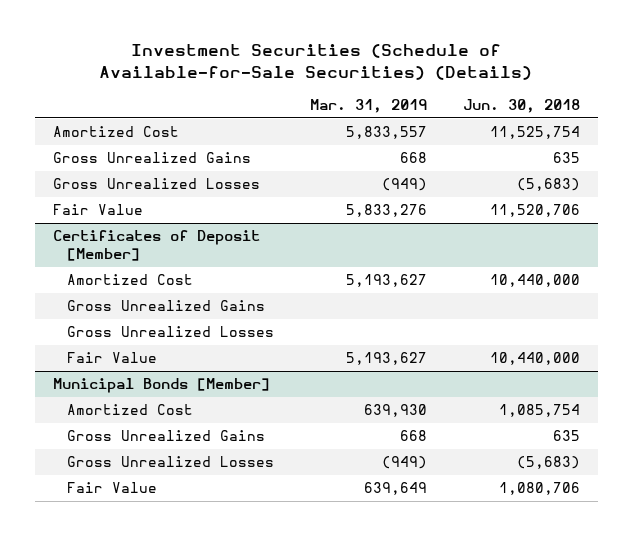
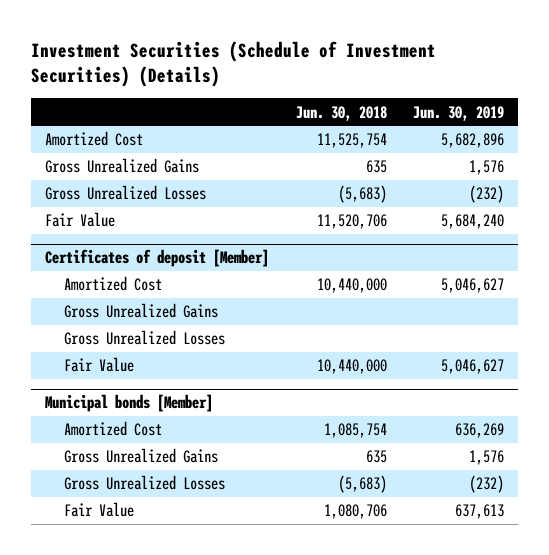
[99,44,533,80] Investment Securities (Schedule of Available-for-Sale Securities) (Details) -> [31,40,437,88] Investment Securities (Schedule of Investment Securities) (Details)
[309,98,427,113] Mar. 31, 2019 -> none
none -> [413,105,505,121] Jun. 30, 2019
[52,230,260,261] Certificates of Deposit [Member] -> [44,249,269,268] Certificates of deposit [Member]
[52,378,270,394] Municipal Bonds [Member] -> [44,394,213,413] Municipal bonds [Member]

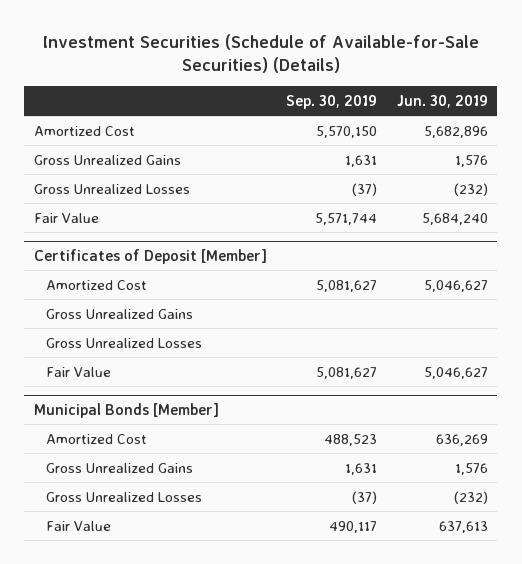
[31,40,437,88] Investment Securities (Schedule of Investment Securities) (Details) -> [42,33,479,74] Investment Securities (Schedule of Available-for-Sale Securities) (Details)
[295,105,387,121] Jun. 30, 2018 -> none
none -> [286,94,378,109] Sep. 30, 2019
[44,249,269,268] Certificates of deposit [Member] -> [33,248,267,264] Certificates of Deposit [Member]
[44,394,213,413] Municipal bonds [Member] -> [33,402,219,418] Municipal Bonds [Member]

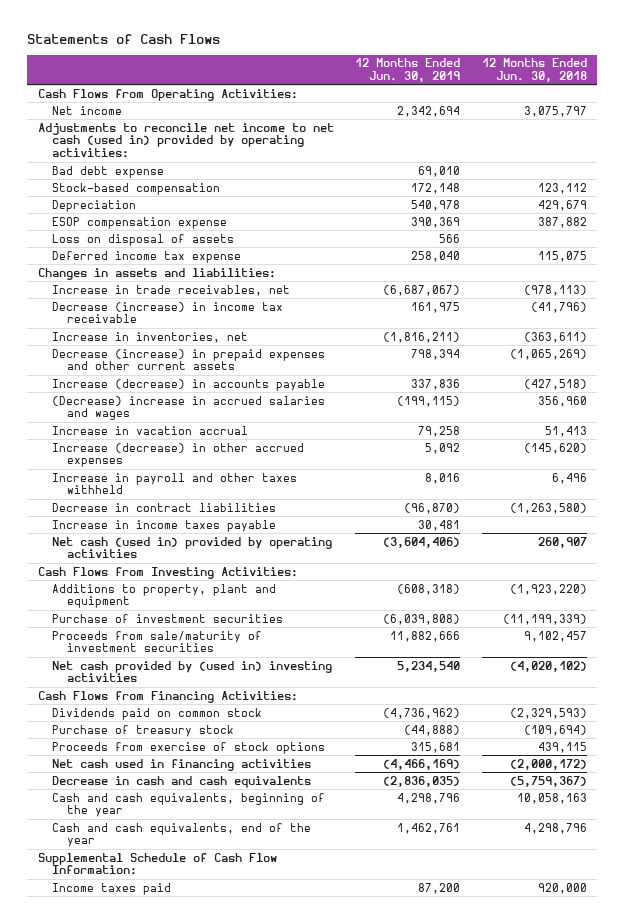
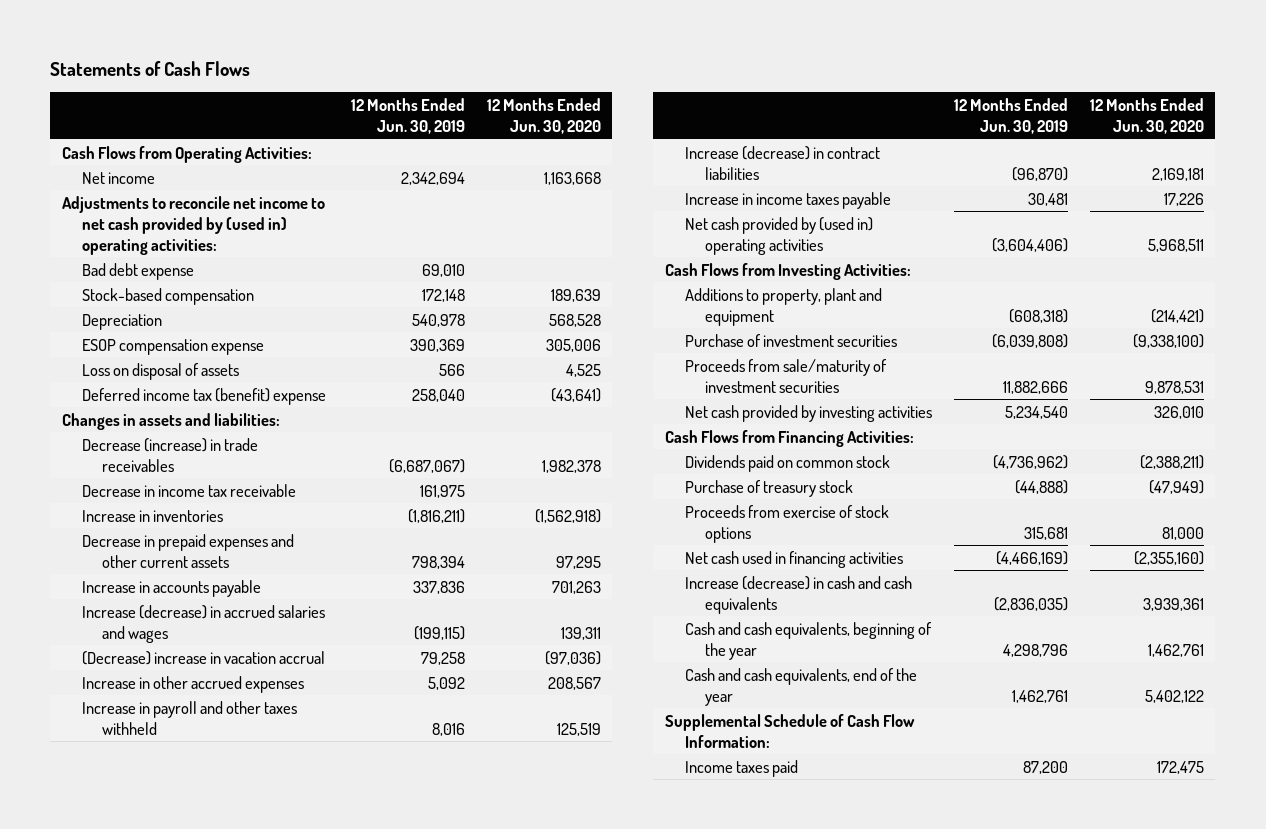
[481,58,587,82] 12 Months Ended Jun. 30, 2018 -> none
none -> [487,98,602,135] 12 Months Ended Jun. 30, 2020
[37,122,334,159] Adjustments to reconcile net income to net cash (used in) provided by operating activities: -> [61,195,325,255] Adjustments to reconcile net income to net cash provided by (used in) operating activities:
[52,250,242,263] Deferred income tax expense -> [81,387,326,405] Deferred income tax (benefit) expense
[52,284,291,296] Increase in trade receivables, net -> [81,437,258,472] Decrease (increase) in trade receivables
[52,301,284,324] Decrease (increase) in income tax receivable -> [81,483,296,497] Decrease in income tax receivable
[52,331,249,343] Increase in inventories, net -> [81,509,223,522] Increase in inventories
[52,348,326,371] Decrease (increase) in prepaid expenses and other current assets -> [81,533,294,568] Decrease in prepaid expenses and other current assets
[52,378,326,391] Increase (decrease) in accounts payable -> [81,579,261,597] Increase in accounts payable
[52,395,326,421] (Decrease) increase in accrued salaries and wages -> [81,604,325,643] Increase (decrease) in accrued salaries and wages
[52,425,249,435] Increase in vacation accrual -> [81,650,325,665] (Decrease) increase in vacation accrual
[52,442,305,468] Increase (decrease) in other accrued expenses -> [81,675,304,693] Increase in other accrued expenses
[52,502,277,512] Decrease in contract liabilities -> [684,145,880,180] Increase (decrease) in contract liabilities
[52,536,333,559] Net cash (used in) provided by operating activities -> [684,216,873,255] Net cash provided by (used in) operating activities
[52,660,333,683] Net cash provided by (used in) investing activities -> [684,404,932,422] Net cash provided by investing activities
[52,775,312,788] Decrease in cash and cash equivalents -> [684,575,912,614] Increase (decrease) in cash and cash equivalents

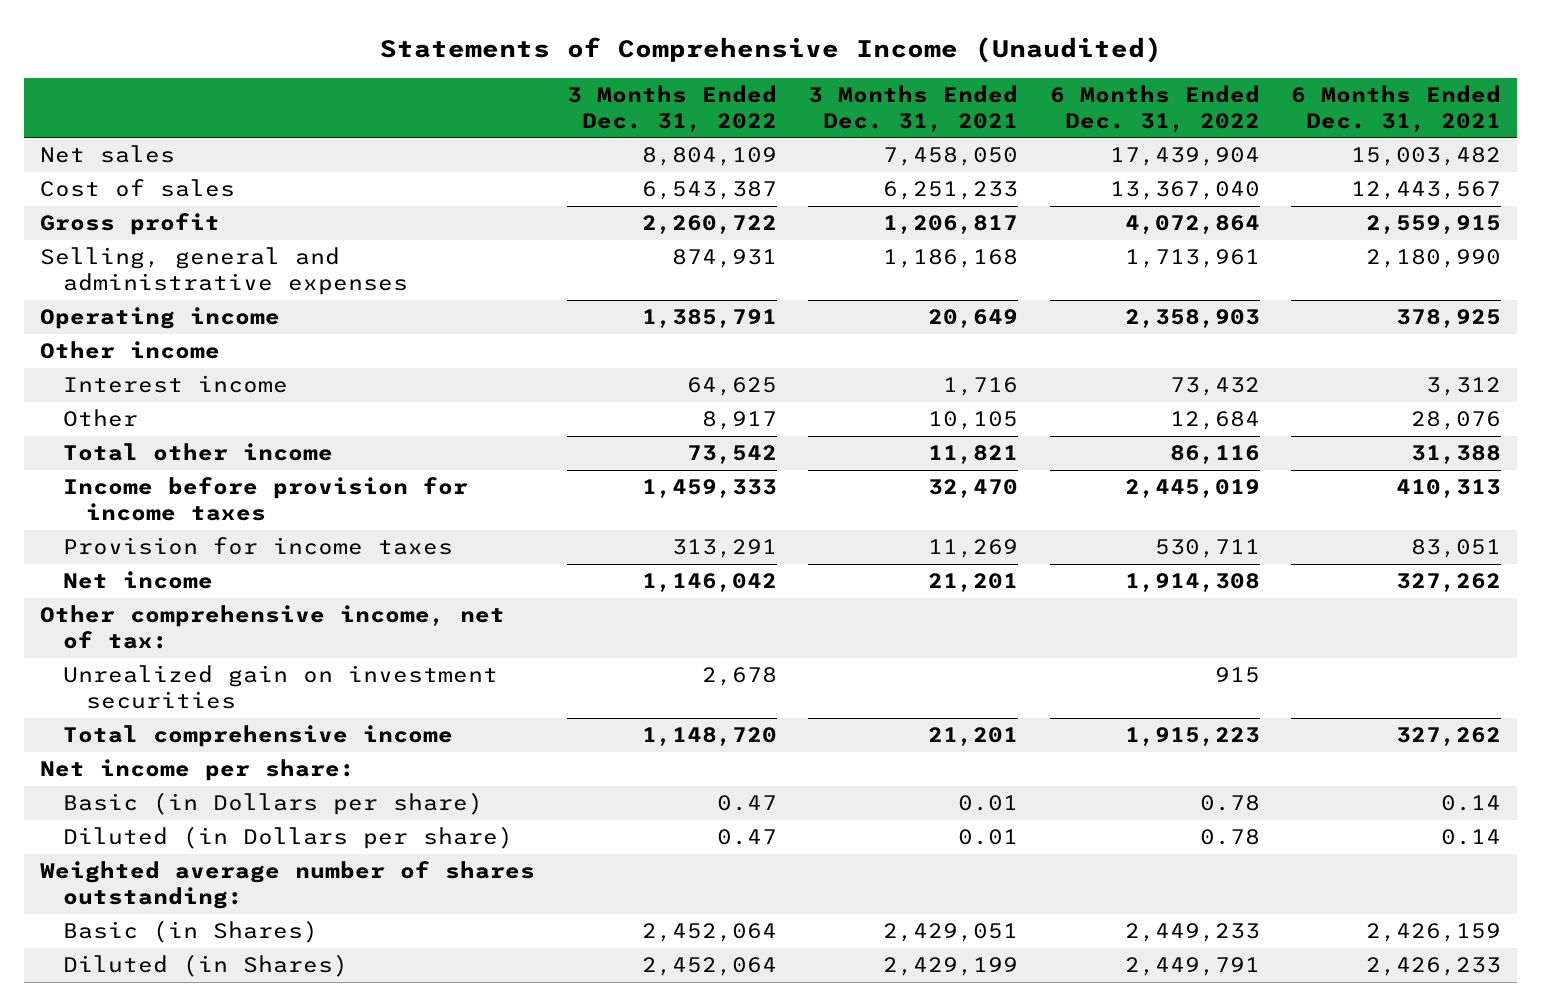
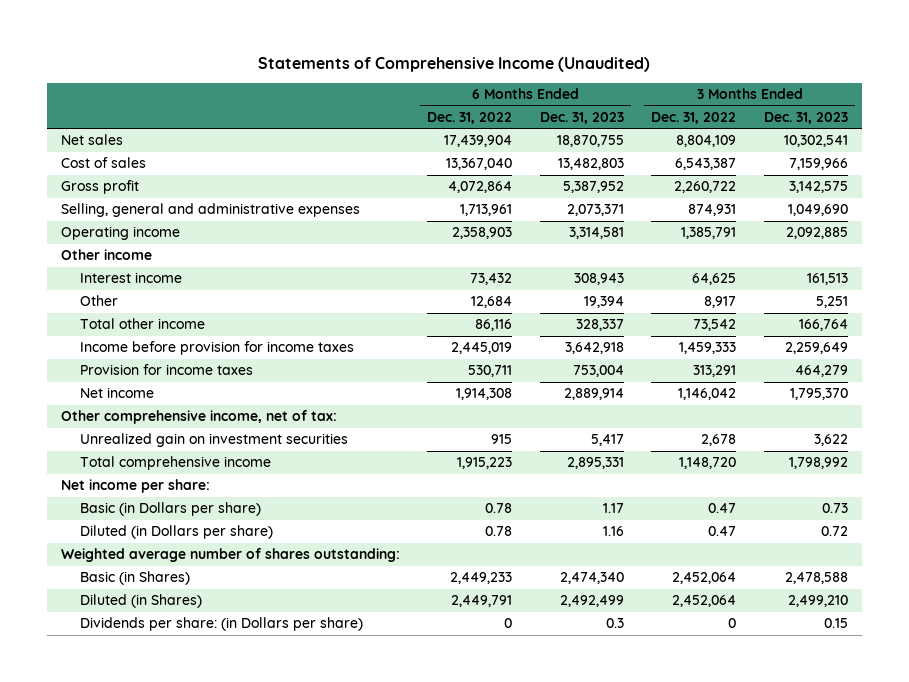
[808,84,1019,132] 3 Months Ended Dec. 31, 2021 -> none
[1291,84,1502,132] 6 Months Ended Dec. 31, 2021 -> none
none -> [539,112,624,125] Dec. 31, 2023
none -> [763,112,848,125] Dec. 31, 2023
none -> [79,617,363,632] Dividends per share: (in Dollars per share)

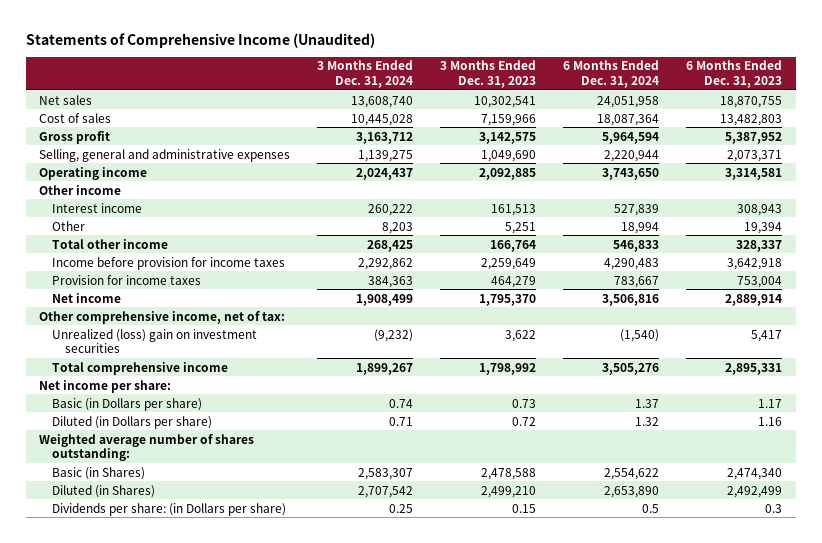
[427,112,513,125] Dec. 31, 2022 -> none
[651,112,737,125] Dec. 31, 2022 -> none
none -> [317,60,414,88] 3 Months Ended Dec. 31, 2024
none -> [563,60,660,88] 6 Months Ended Dec. 31, 2024
[79,433,348,448] Unrealized gain on investment securities -> [52,328,258,354] Unrealized (loss) gain on investment securities

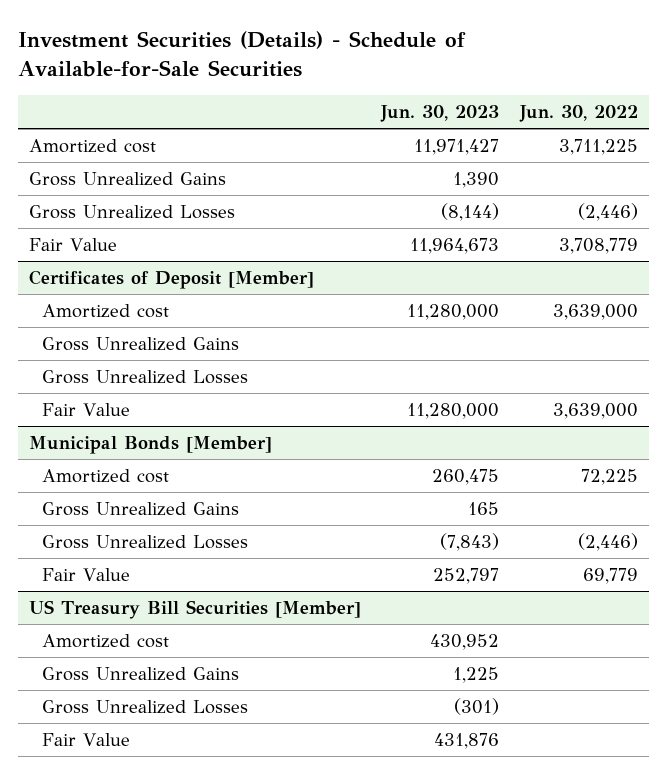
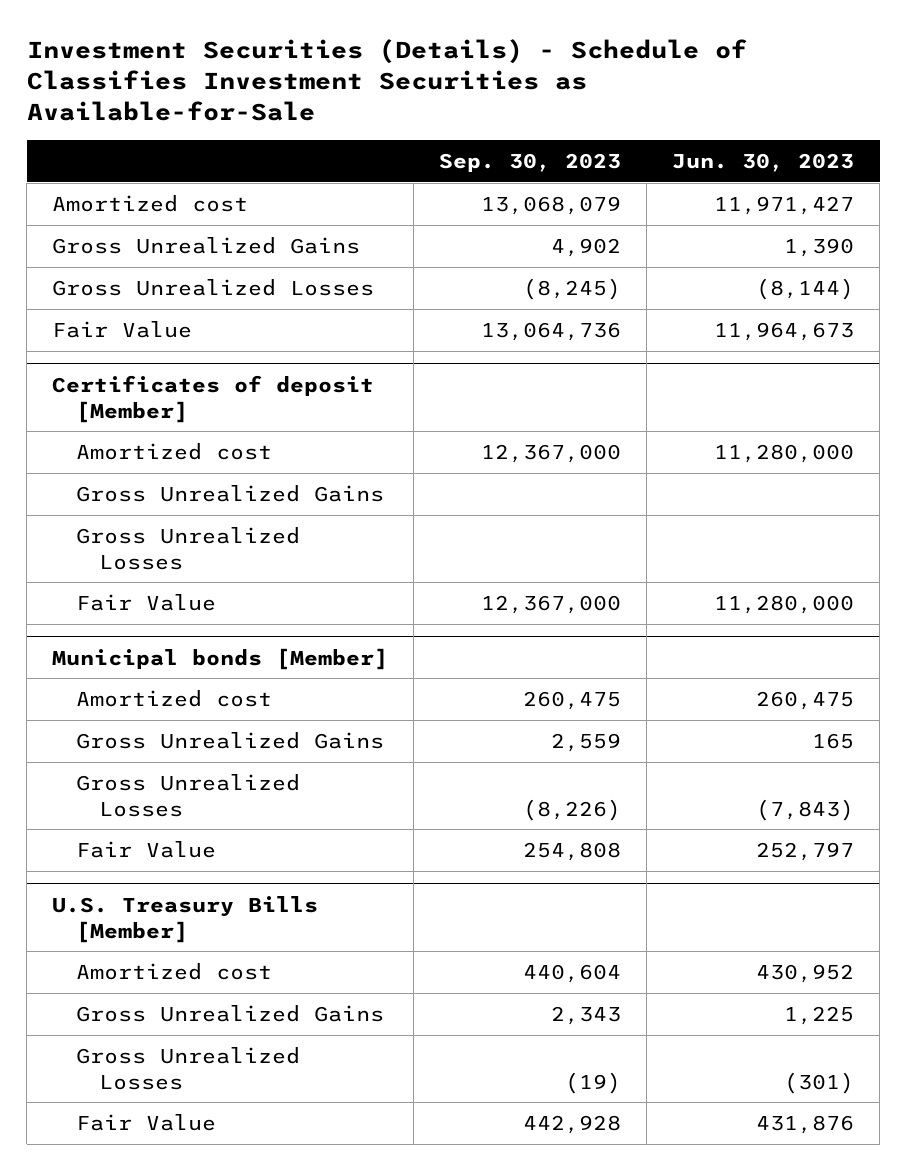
[18,31,467,78] Investment Securities (Details) - Schedule of Available-for-Sale Securities -> [26,38,747,121] Investment Securities (Details) - Schedule of Classifies Investment Securities as Available-for-Sale
[519,105,639,123] Jun. 30, 2022 -> none
none -> [439,152,622,172] Sep. 30, 2023
[28,270,314,290] Certificates of Deposit [Member] -> [52,374,375,423] Certificates of deposit [Member]
[28,436,272,455] Municipal Bonds [Member] -> [52,647,389,670] Municipal bonds [Member]
[28,600,361,620] US Treasury Bill Securities [Member] -> [52,895,319,943] U.S. Treasury Bills [Member]

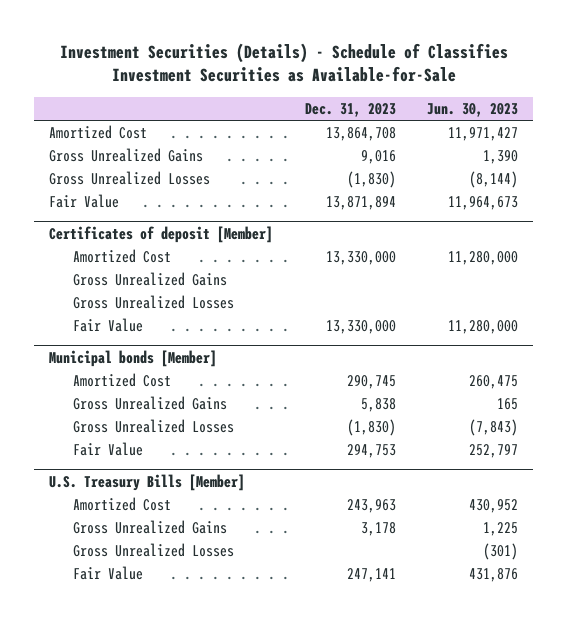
[439,152,622,172] Sep. 30, 2023 -> none
none -> [304,102,396,117] Dec. 31, 2023
[52,194,249,212] Amortized cost -> [49,124,148,139] Amortized Cost
[75,442,272,460] Amortized cost -> [73,248,172,263] Amortized Cost
[75,689,272,707] Amortized cost -> [73,372,172,387] Amortized Cost
[75,962,272,980] Amortized cost -> [73,496,172,511] Amortized Cost

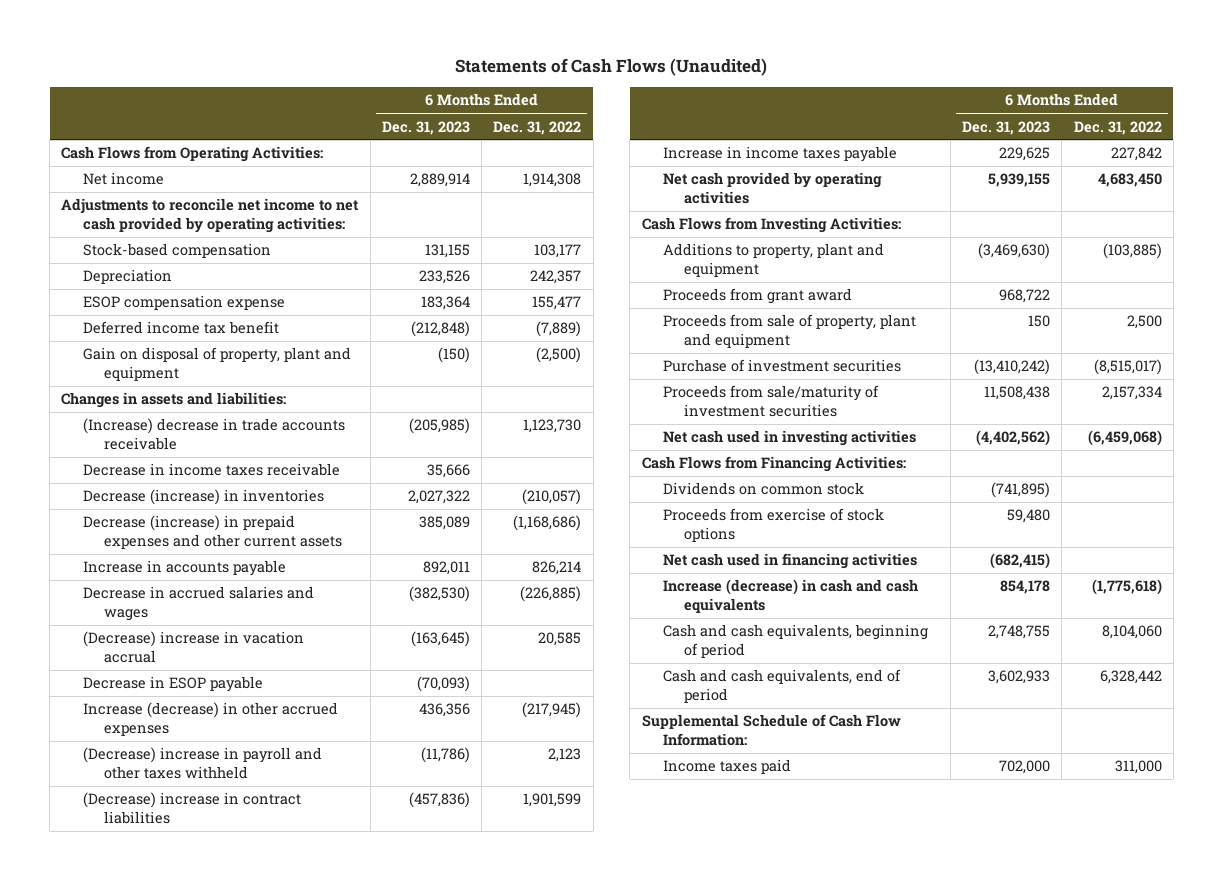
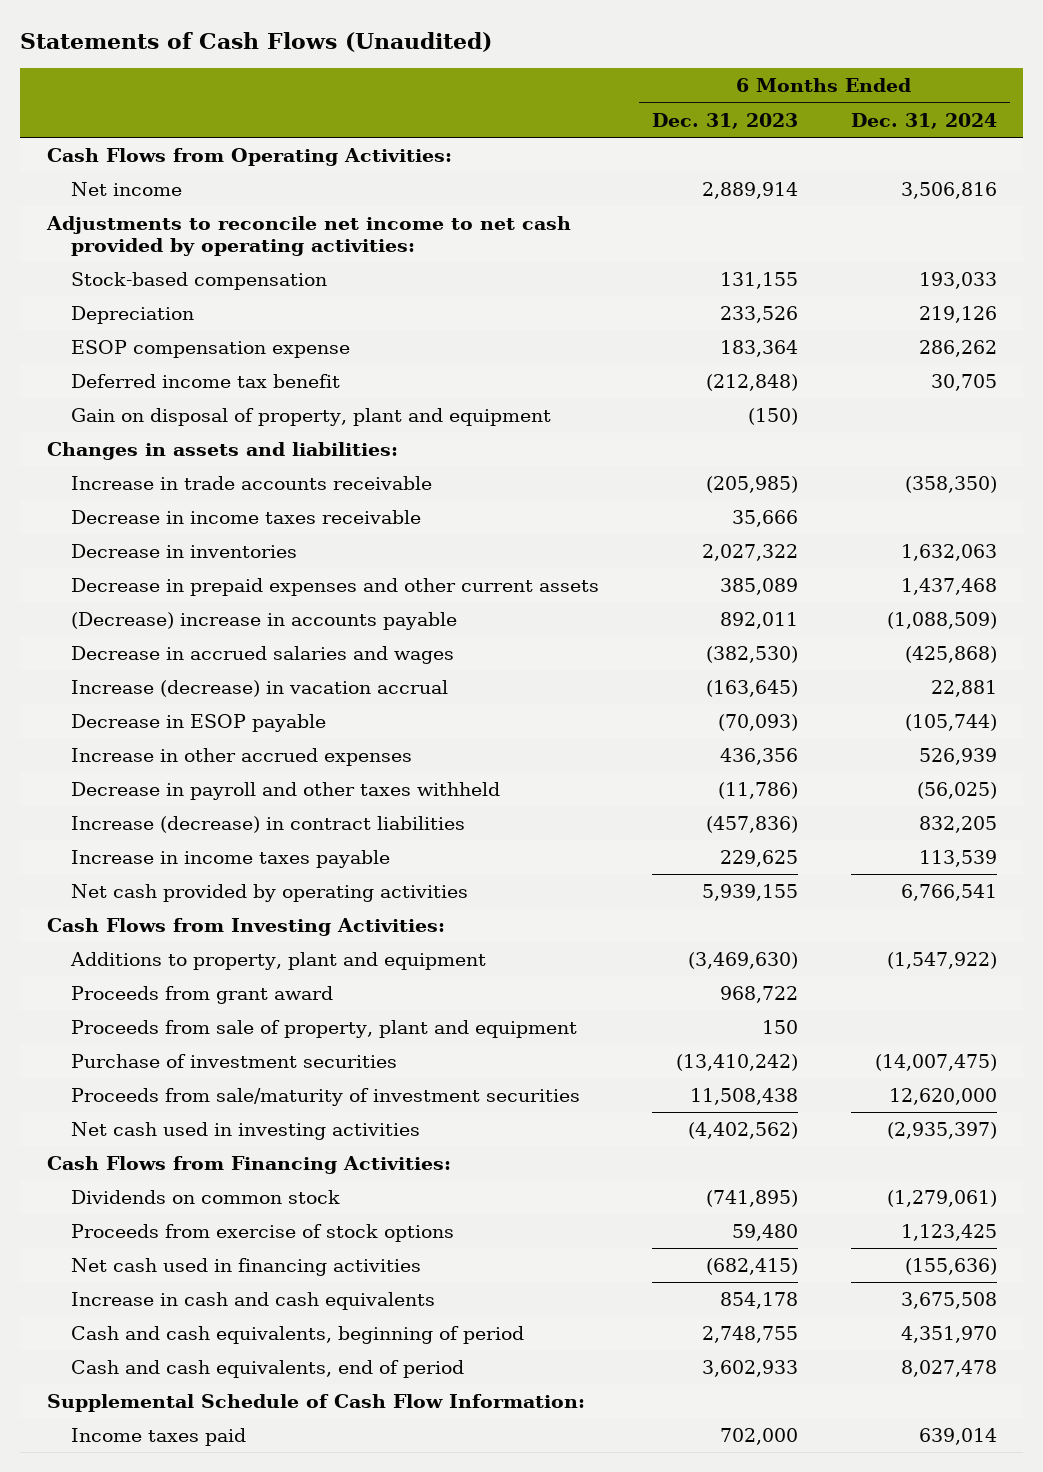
[493,120,582,135] Dec. 31, 2022 -> none
none -> [850,112,997,129] Dec. 31, 2024
[82,418,345,450] (Increase) decrease in trade accounts receivable -> [71,476,433,491] Increase in trade accounts receivable
[82,489,324,506] Decrease (increase) in inventories -> [71,544,298,559] Decrease in inventories
[82,515,343,549] Decrease (increase) in prepaid expenses and other current assets -> [71,578,600,597] Decrease in prepaid expenses and other current assets
[82,560,286,577] Increase in accounts payable -> [71,612,458,631] (Decrease) increase in accounts payable
[82,631,304,663] (Decrease) increase in vacation accrual -> [71,680,449,698] Increase (decrease) in vacation accrual
[82,702,338,736] Increase (decrease) in other accrued expenses -> [71,748,413,767] Increase in other accrued expenses
[82,747,322,779] (Decrease) increase in payroll and other taxes withheld -> [71,782,501,801] Decrease in payroll and other taxes withheld
[82,792,301,824] (Decrease) increase in contract liabilities -> [71,816,466,834] Increase (decrease) in contract liabilities
[663,579,919,613] Increase (decrease) in cash and cash equivalents -> [71,1292,436,1311] Increase in cash and cash equivalents

